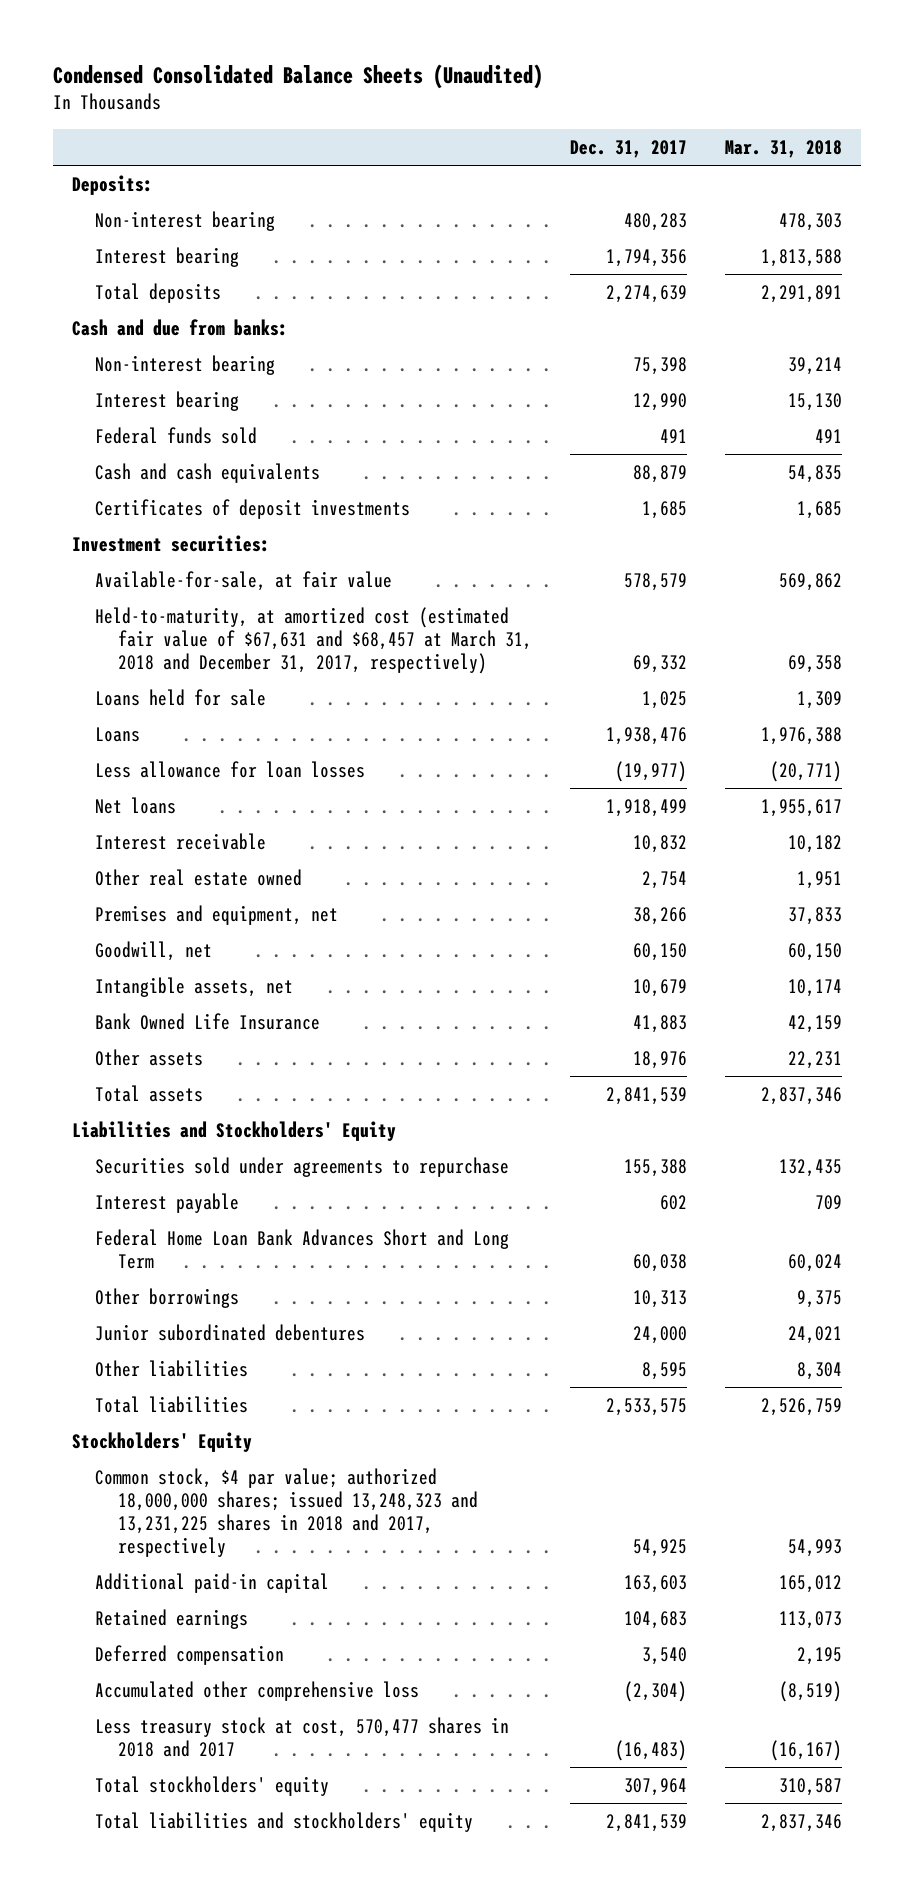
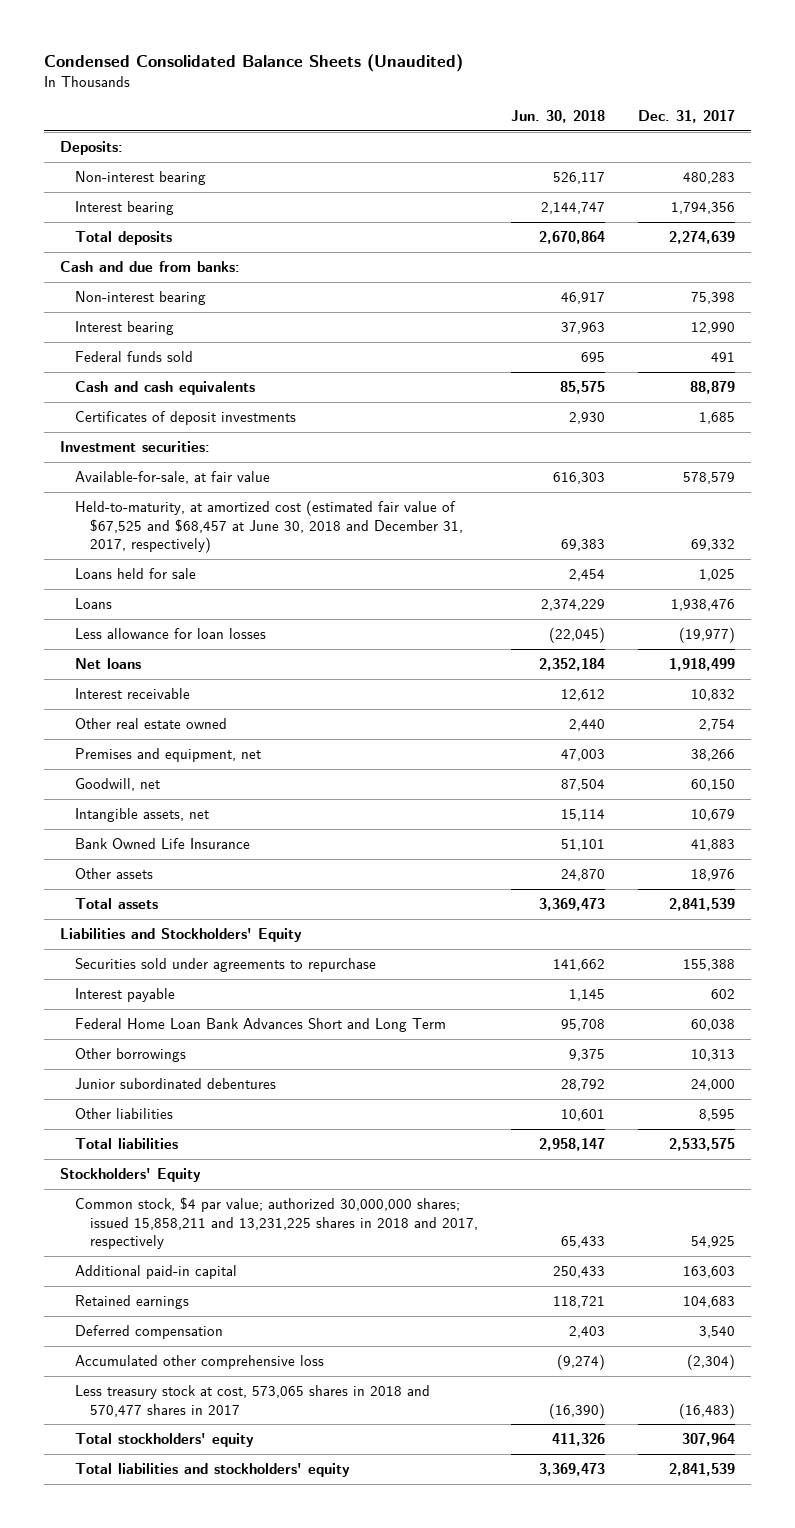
[725,139,843,158] Mar. 31, 2018 -> none
none -> [510,110,605,124] Jun. 30, 2018
[95,606,533,674] Held-to-maturity, at amortized cost (estimated fair value of $67,631 and $68,457 at March 31, 2018 and December 31, 2017, respectively) -> [75,499,463,554] Held-to-maturity, at amortized cost (estimated fair value of $67,525 and $68,457 at June 30, 2018 and December 31, 2017, respectively)
[95,1467,479,1557] Common stock, $4 par value; authorized 18,000,000 shares; issued 13,248,323 and 13,231,225 shares in 2018 and 2017, respectively -> [75,1196,478,1250] Common stock, $4 par value; authorized 30,000,000 shares; issued 15,858,211 and 13,231,225 shares in 2018 and 2017, respectively
[95,1716,510,1757] Less treasury stock at cost, 570,477 shares in 2018 and 2017 -> [75,1384,431,1417] Less treasury stock at cost, 573,065 shares in 2018 and 570,477 shares in 2017

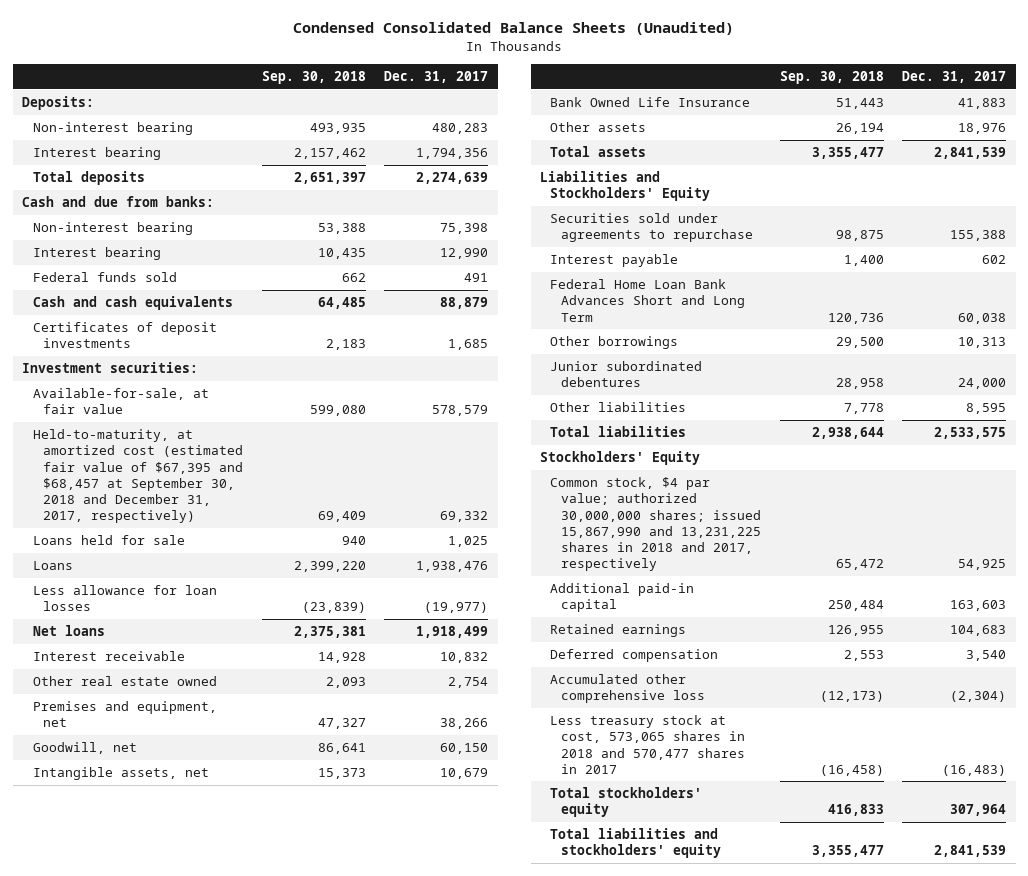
[510,110,605,124] Jun. 30, 2018 -> none
none -> [261,71,366,85] Sep. 30, 2018
[75,499,463,554] Held-to-maturity, at amortized cost (estimated fair value of $67,525 and $68,457 at June 30, 2018 and December 31, 2017, respectively) -> [32,429,244,524] Held-to-maturity, at amortized cost (estimated fair value of $67,395 and $68,457 at September 30, 2018 and December 31, 2017, respectively)
[75,1196,478,1250] Common stock, $4 par value; authorized 30,000,000 shares; issued 15,858,211 and 13,231,225 shares in 2018 and 2017, respectively -> [550,477,761,572] Common stock, $4 par value; authorized 30,000,000 shares; issued 15,867,990 and 13,231,225 shares in 2018 and 2017, respectively

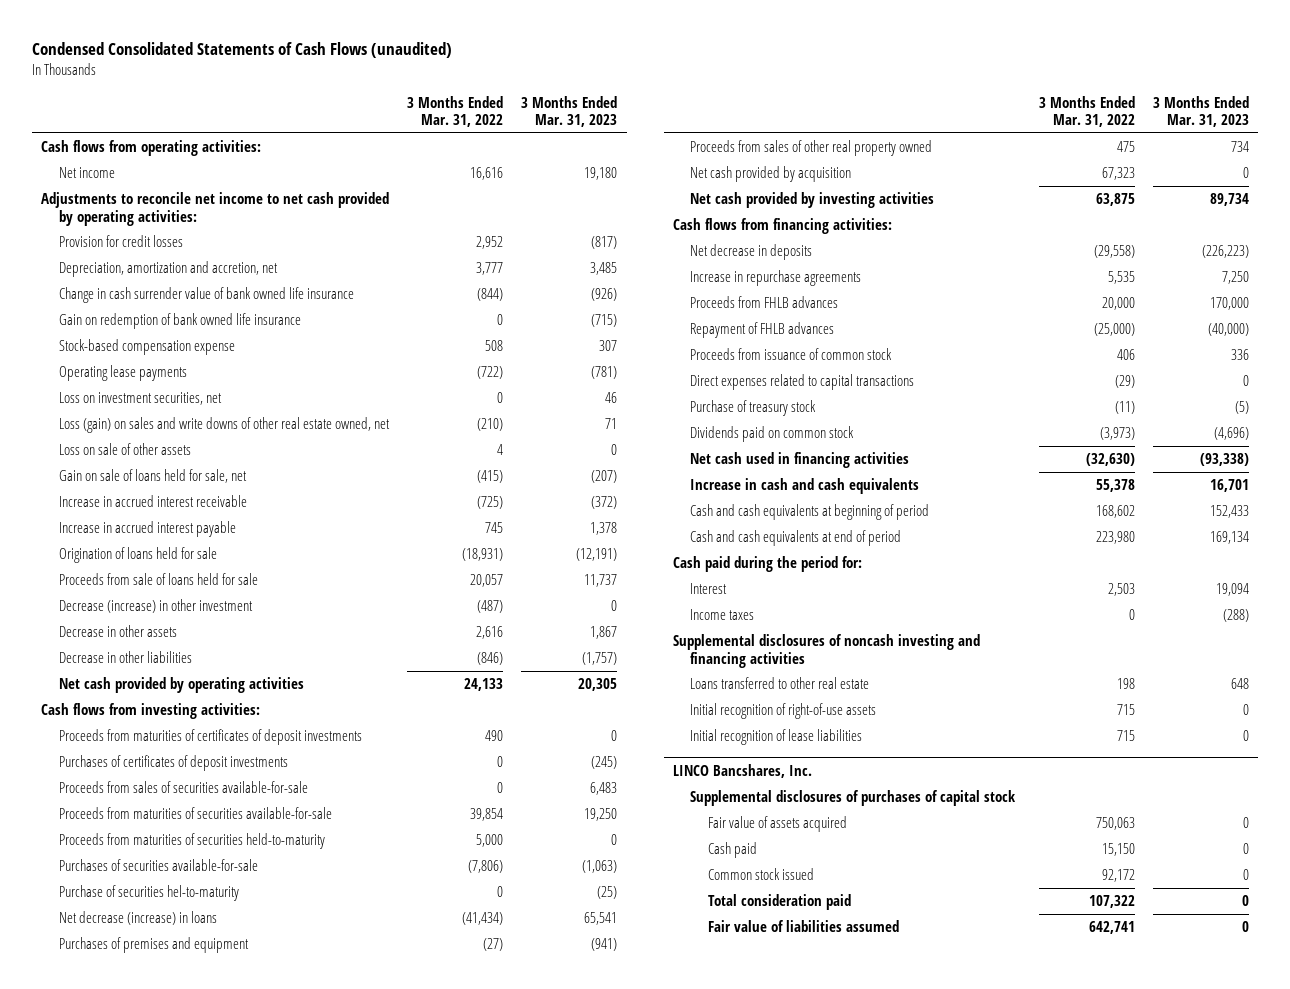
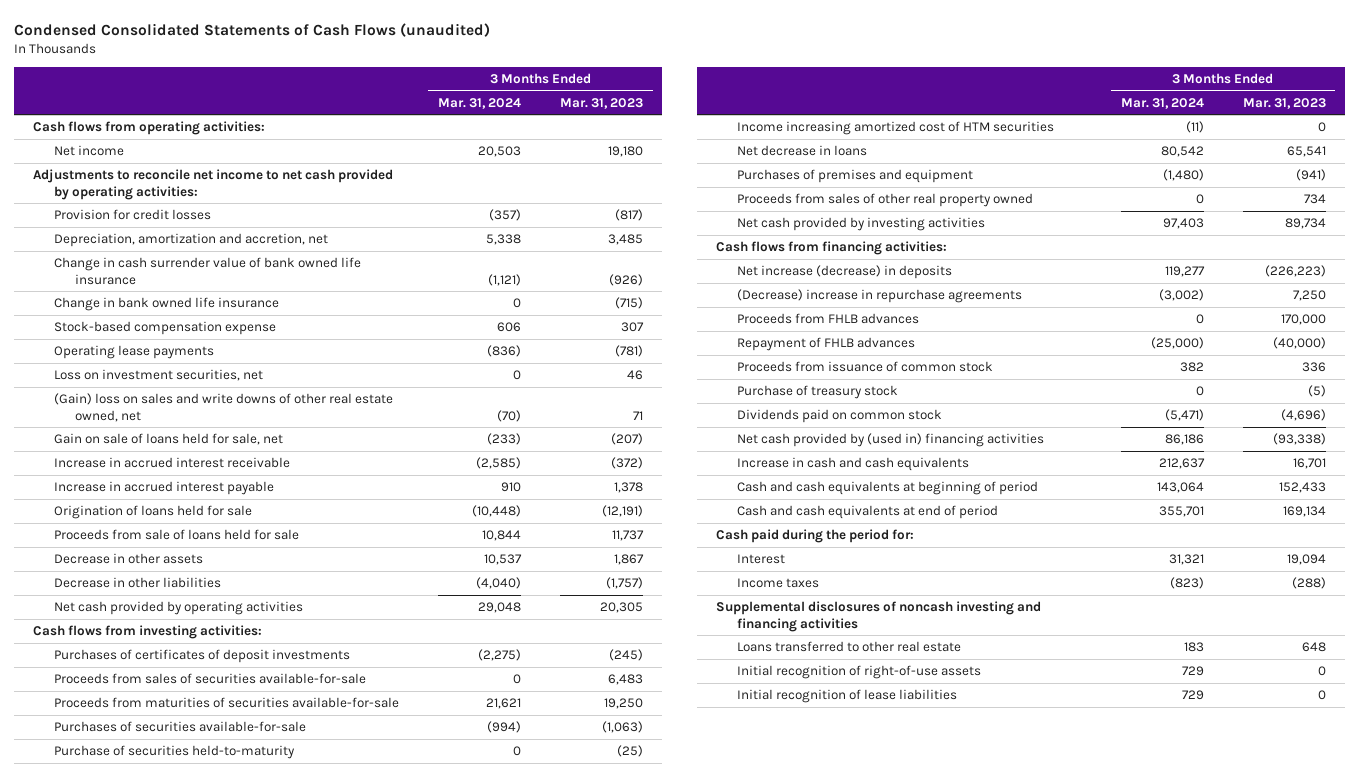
[407,95,504,128] 3 Months Ended Mar. 31, 2022 -> none
none -> [438,97,522,109] Mar. 31, 2024
[58,313,301,330] Gain on redemption of bank owned life insurance -> [54,297,280,312] Change in bank owned life insurance
[58,443,191,456] Loss on sale of other assets -> none
[58,417,390,434] Loss (gain) on sales and write downs of other real estate owned, net -> [54,393,394,422] (Gain) loss on sales and write downs of other real estate owned, net
[58,599,253,614] Decrease (increase) in other investment -> none
[58,729,362,746] Proceeds from maturities of certificates of deposit investments -> none
[58,833,325,850] Proceeds from maturities of securities held-to-maturity -> none
[58,885,239,902] Purchase of securities hel-to-maturity -> [54,745,296,760] Purchase of securities held-to-maturity
none -> [736,121,1054,136] Income increasing amortized cost of HTM securities
[58,911,217,926] Net decrease (increase) in loans -> [736,145,867,157] Net decrease in loans
[690,166,852,183] Net cash provided by acquisition -> none
[690,244,813,261] Net decrease in deposits -> [736,265,952,280] Net increase (decrease) in deposits
[690,270,862,287] Increase in repurchase agreements -> [736,289,1022,304] (Decrease) increase in repurchase agreements
[690,374,915,391] Direct expenses related to capital transactions -> none
[690,452,910,469] Net cash used in financing activities -> [736,433,1044,448] Net cash provided by (used in) financing activities
[672,763,812,778] LINCO Bancshares, Inc. -> none
[690,790,1017,807] Supplemental disclosures of purchases of capital stock -> none
[708,816,848,833] Fair value of assets acquired -> none
[708,842,758,859] Cash paid -> none
[708,868,815,881] Common stock issued -> none
[708,894,852,911] Total consideration paid -> none
[708,920,900,933] Fair value of liabilities assumed -> none

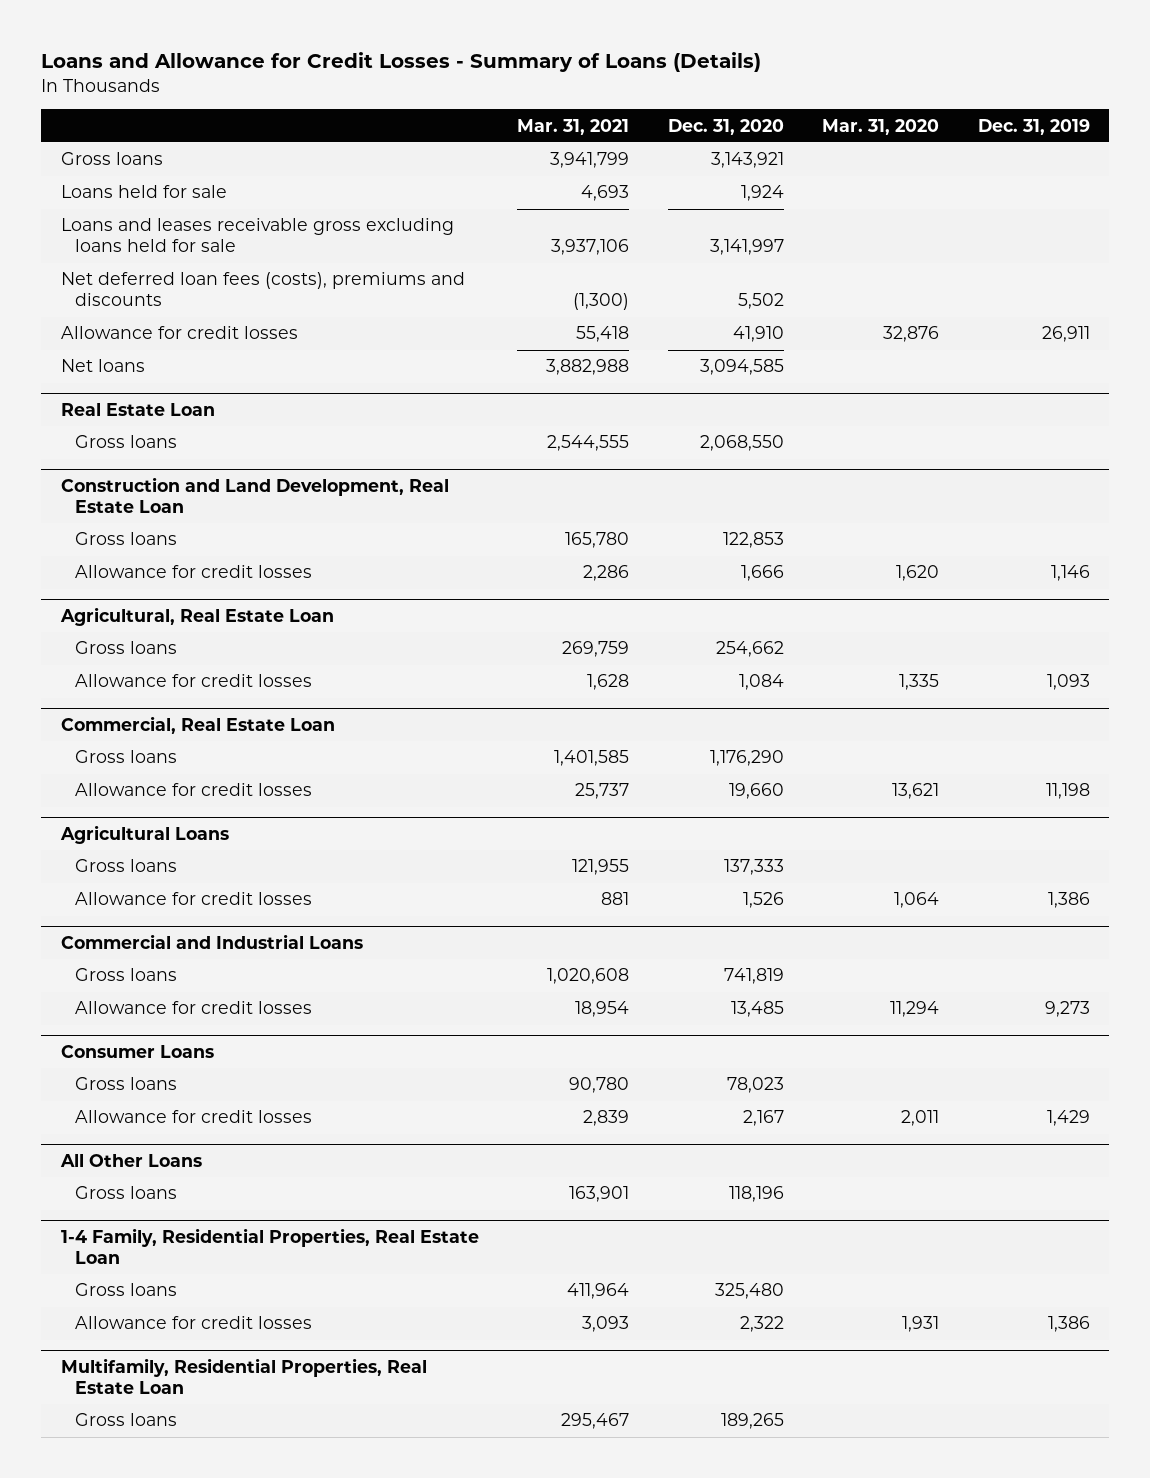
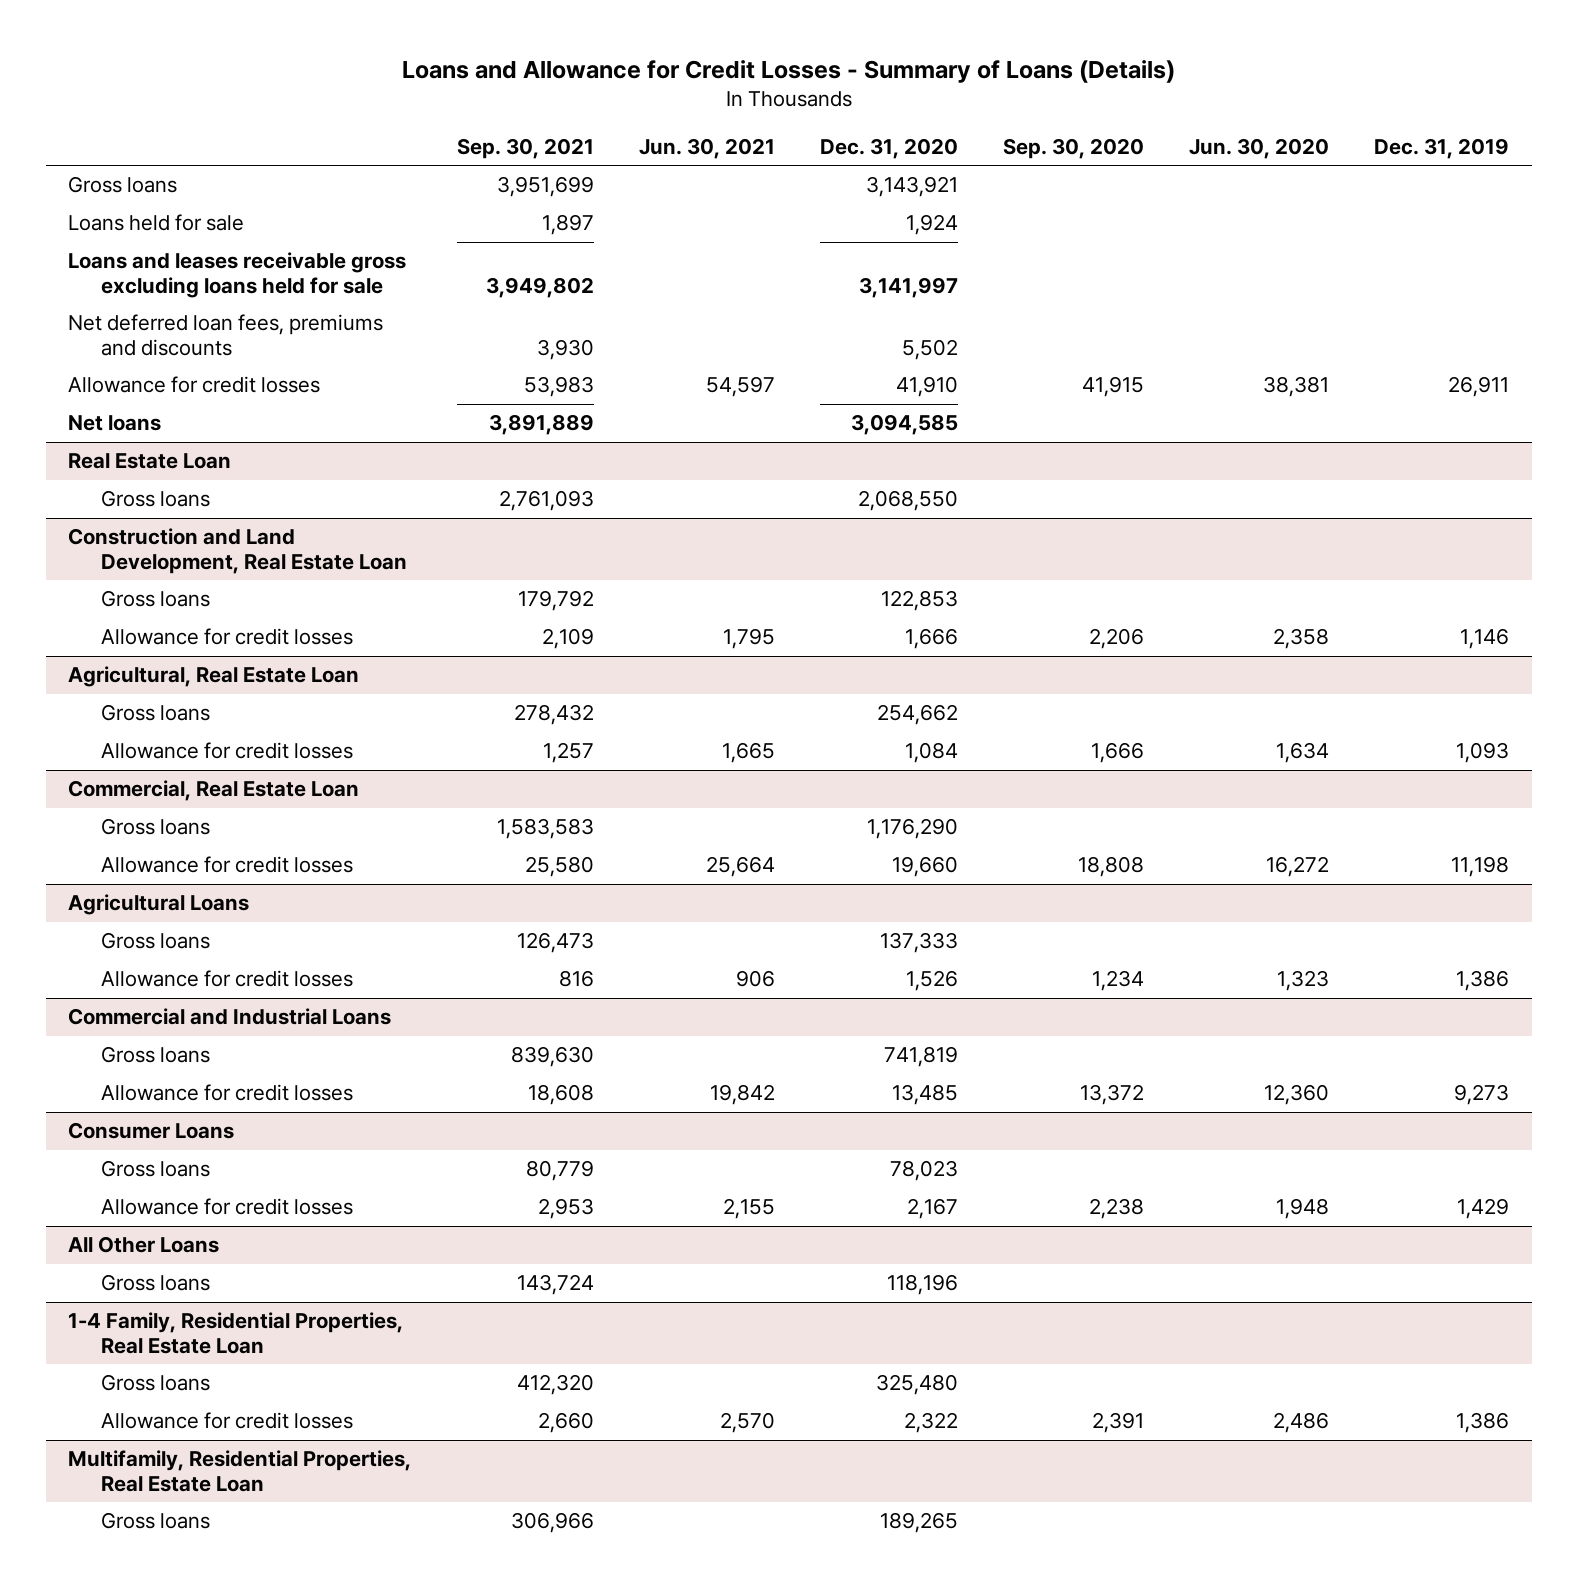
[517,118,630,135] Mar. 31, 2021 -> none
[822,118,940,135] Mar. 31, 2020 -> none
none -> [456,137,594,159] Sep. 30, 2021
none -> [638,137,775,159] Jun. 30, 2021
none -> [1003,137,1145,159] Sep. 30, 2020
none -> [1189,137,1330,159] Jun. 30, 2020
[60,272,465,307] Net deferred loan fees (costs), premiums and discounts -> [68,314,384,356] Net deferred loan fees, premiums and discounts

